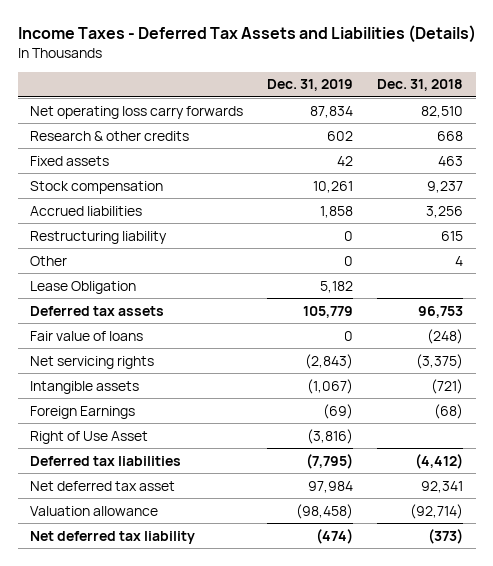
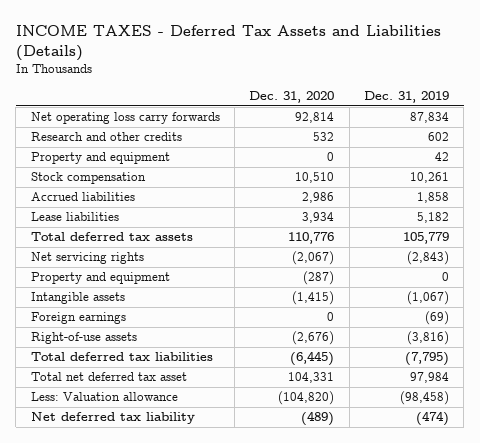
[17,25,476,44] Income Taxes - Deferred Tax Assets and Liabilities (Details) -> [15,24,441,61] INCOME TAXES - Deferred Tax Assets and Liabilities (Details)
[377,79,464,92] Dec. 31, 2018 -> none
none -> [249,91,335,104] Dec. 31, 2020
[29,130,189,141] Research & other credits -> [30,132,182,142] Research and other credits
[29,155,109,166] Fixed assets -> [30,152,170,165] Property and equipment
[29,230,167,244] Restructuring liability -> none
[29,255,67,266] Other -> none
[29,330,143,341] Fair value of loans -> none
[29,280,136,294] Lease Obligation -> [30,212,119,222] Lease liabilities
[29,305,164,316] Deferred tax assets -> [30,232,193,242] Total deferred tax assets
none -> [30,272,170,285] Property and equipment
[29,405,135,419] Foreign Earnings -> [30,312,126,325] Foreign earnings
[29,430,148,444] Right of Use Asset -> [30,332,137,345] Right-of-use assets
[29,455,181,466] Deferred tax liabilities -> [30,352,213,362] Total deferred tax liabilities
[29,480,175,491] Net deferred tax asset -> [30,372,187,382] Total net deferred tax asset
[29,505,158,516] Valuation allowance -> [30,392,178,402] Less: Valuation allowance

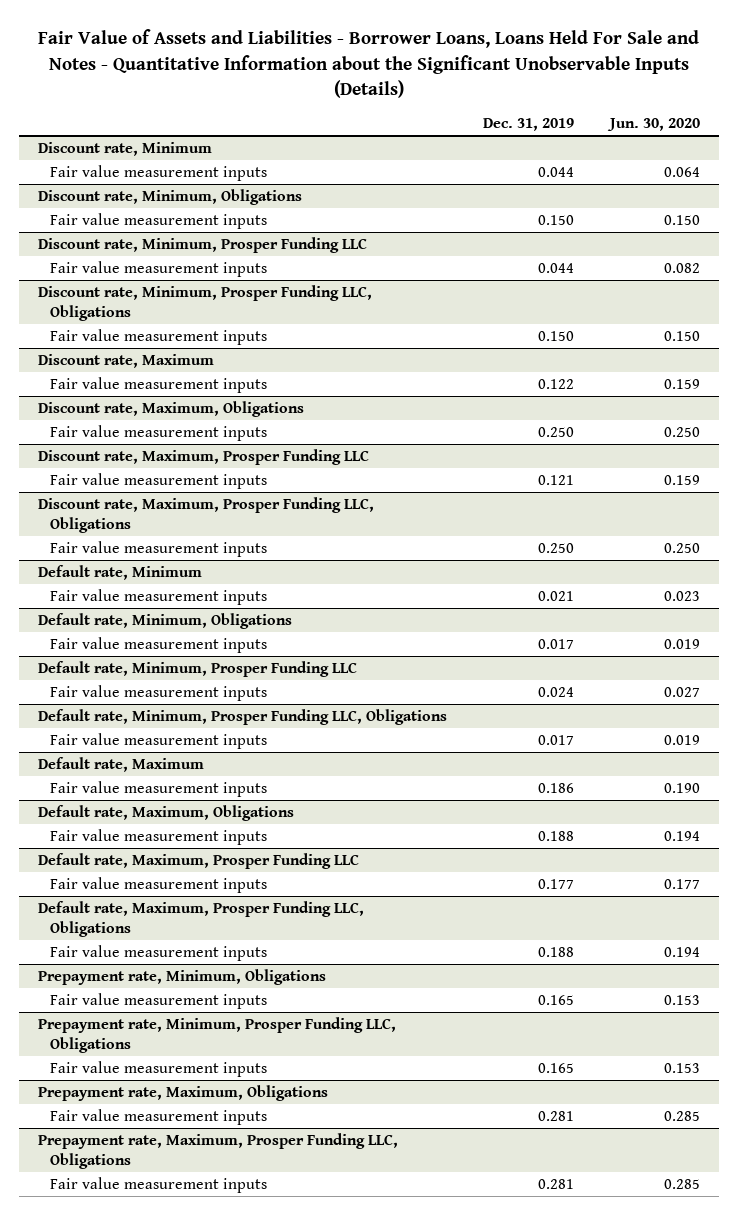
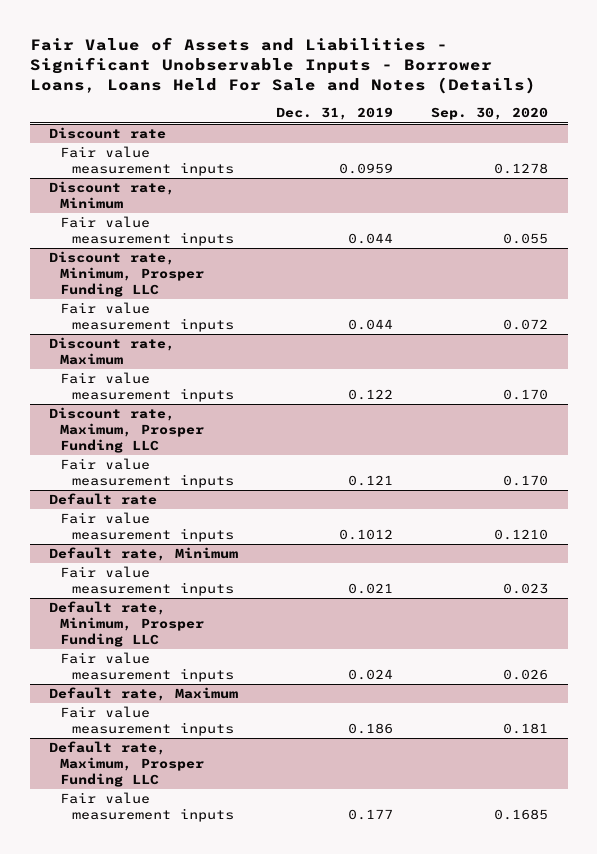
[38,29,700,98] Fair Value of Assets and Liabilities - Borrower Loans, Loans Held For Sale and Notes - Quantitative Information about the Significant Unobservable Inputs (Details) -> [29,36,536,95] Fair Value of Assets and Liabilities - Significant Unobservable Inputs - Borrower Loans, Loans Held For Sale and Notes (Details)
[607,117,701,131] Jun. 30, 2020 -> none
none -> [431,107,549,121] Sep. 30, 2020
none -> [48,127,166,140] Discount rate
none -> [60,146,234,176] Fair value measurement inputs
[37,189,302,206] Discount rate, Minimum, Obligations -> none
[50,213,268,230] Fair value measurement inputs -> none
[37,285,372,321] Discount rate, Minimum, Prosper Funding LLC, Obligations -> none
[50,329,268,346] Fair value measurement inputs -> none
[37,401,304,418] Discount rate, Maximum, Obligations -> none
[50,425,268,442] Fair value measurement inputs -> none
[37,497,374,533] Discount rate, Maximum, Prosper Funding LLC, Obligations -> none
none -> [48,493,157,506] Default rate
[538,543,575,554] 0.250 -> [339,528,394,540] 0.1012
[37,613,292,630] Default rate, Minimum, Obligations -> none
[50,637,268,654] Fair value measurement inputs -> none
[37,709,447,726] Default rate, Minimum, Prosper Funding LLC, Obligations -> none
[50,733,268,750] Fair value measurement inputs -> none
[37,805,294,822] Default rate, Maximum, Obligations -> none
[50,829,268,846] Fair value measurement inputs -> none
[37,901,364,937] Default rate, Maximum, Prosper Funding LLC, Obligations -> none
[50,945,268,962] Fair value measurement inputs -> none
[37,969,326,986] Prepayment rate, Minimum, Obligations -> none
[50,993,268,1010] Fair value measurement inputs -> none
[37,1017,396,1053] Prepayment rate, Minimum, Prosper Funding LLC, Obligations -> none
[50,1061,268,1078] Fair value measurement inputs -> none
[37,1085,328,1102] Prepayment rate, Maximum, Obligations -> none
[50,1109,268,1126] Fair value measurement inputs -> none
[37,1133,398,1169] Prepayment rate, Maximum, Prosper Funding LLC, Obligations -> none
[50,1177,268,1194] Fair value measurement inputs -> none

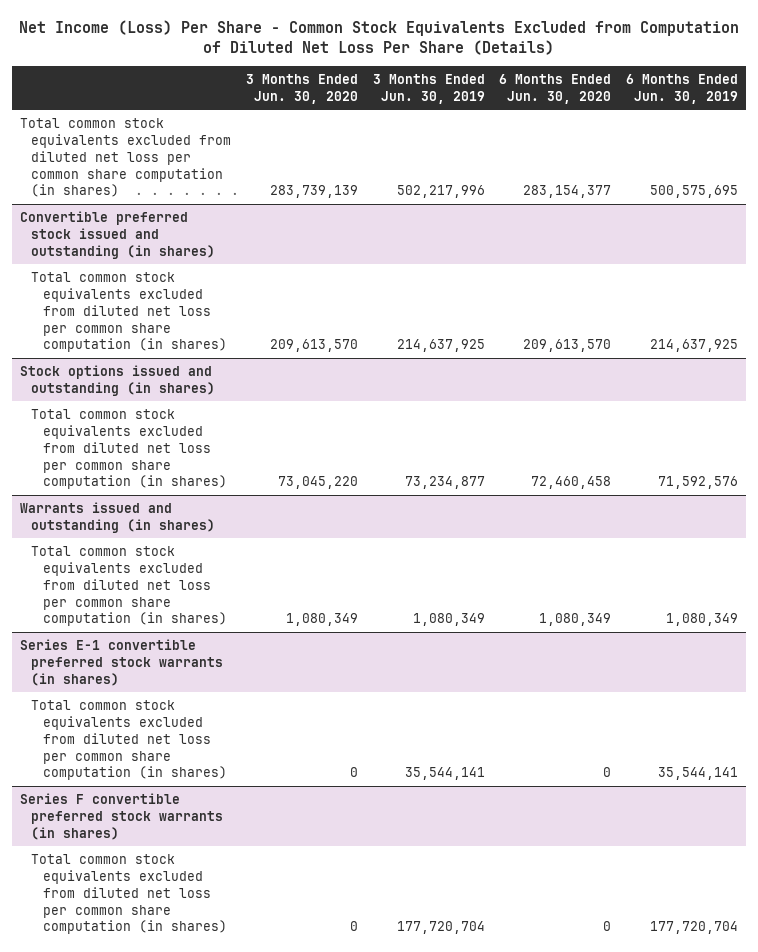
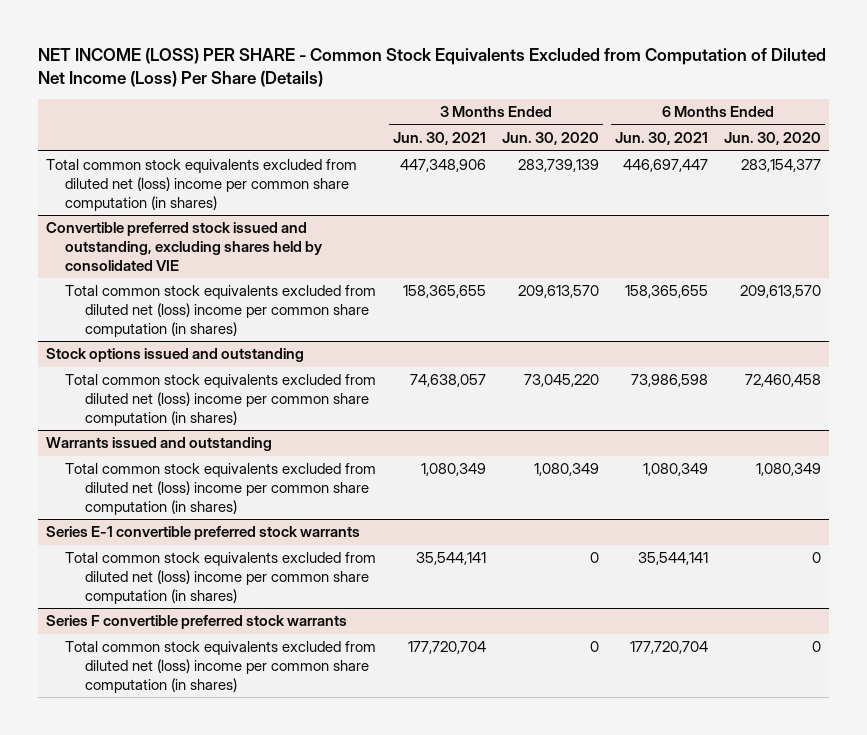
[18,19,739,55] Net Income (Loss) Per Share - Common Stock Equivalents Excluded from Computation of Diluted Net Loss Per Share (Details) -> [37,47,826,87] NET INCOME (LOSS) PER SHARE - Common Stock Equivalents Excluded from Computation of Diluted Net Income (Loss) Per Share (Details)
[372,73,485,104] 3 Months Ended Jun. 30, 2019 -> none
[626,73,739,104] 6 Months Ended Jun. 30, 2019 -> none
none -> [392,132,486,146] Jun. 30, 2021
none -> [614,132,708,146] Jun. 30, 2021
[19,118,232,198] Total common stock equivalents excluded from diluted net loss per common share computation (in shares) -> [45,159,357,211] Total common stock equivalents excluded from diluted net (loss) income per common share computation (in shares)
[19,211,216,259] Convertible preferred stock issued and outstanding (in shares) -> [45,222,323,271] Convertible preferred stock issued and outstanding, excluding shares held by consolidated VIE
[31,272,228,353] Total common stock equivalents excluded from diluted net loss per common share computation (in shares) -> [65,285,377,337] Total common stock equivalents excluded from diluted net (loss) income per common share computation (in shares)
[19,365,216,396] Stock options issued and outstanding (in shares) -> [45,348,304,363] Stock options issued and outstanding
[31,409,228,490] Total common stock equivalents excluded from diluted net loss per common share computation (in shares) -> [65,374,377,426] Total common stock equivalents excluded from diluted net (loss) income per common share computation (in shares)
[19,502,216,533] Warrants issued and outstanding (in shares) -> [45,437,272,452] Warrants issued and outstanding
[31,546,228,627] Total common stock equivalents excluded from diluted net loss per common share computation (in shares) -> [65,463,377,515] Total common stock equivalents excluded from diluted net (loss) income per common share computation (in shares)
[19,639,224,686] Series E-1 convertible preferred stock warrants (in shares) -> [45,526,360,541] Series E-1 convertible preferred stock warrants
[31,700,228,781] Total common stock equivalents excluded from diluted net loss per common share computation (in shares) -> [65,552,377,604] Total common stock equivalents excluded from diluted net (loss) income per common share computation (in shares)
[19,793,224,840] Series F convertible preferred stock warrants (in shares) -> [45,615,347,630] Series F convertible preferred stock warrants
[31,854,228,935] Total common stock equivalents excluded from diluted net loss per common share computation (in shares) -> [65,641,377,693] Total common stock equivalents excluded from diluted net (loss) income per common share computation (in shares)

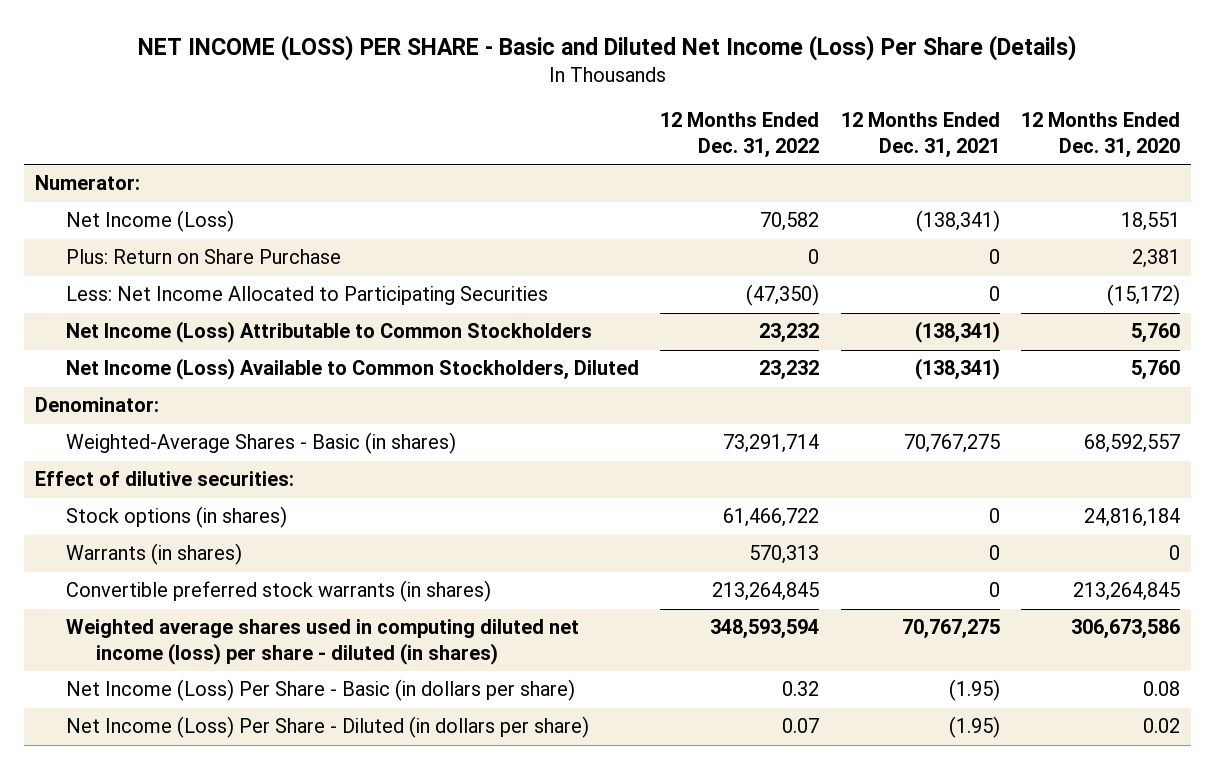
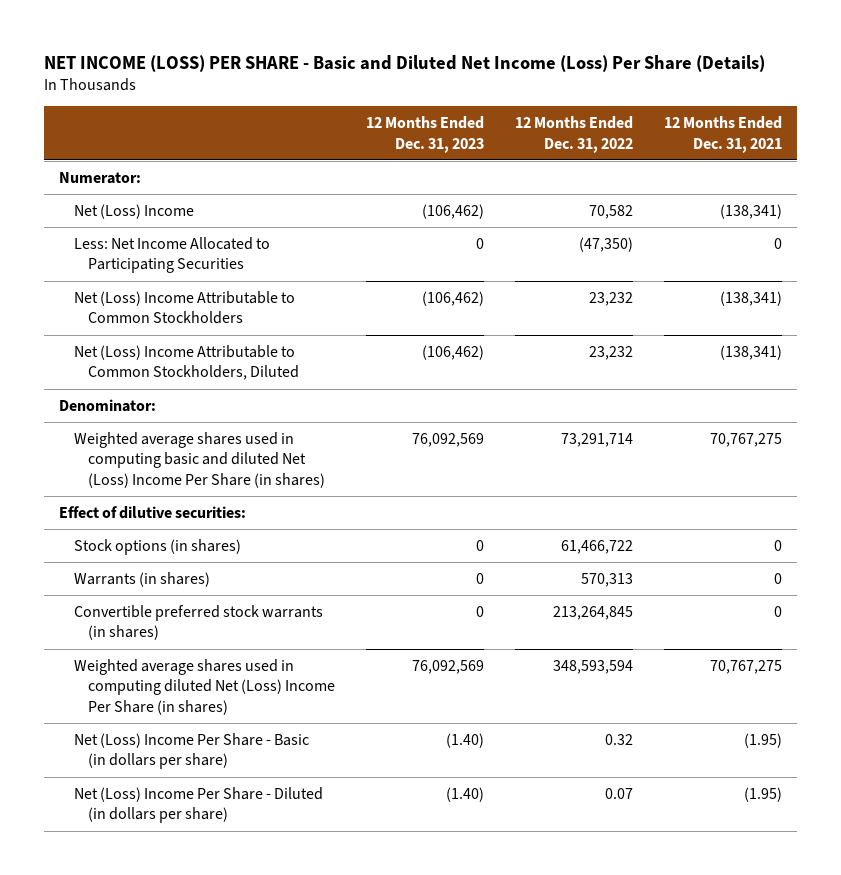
[1021,112,1181,158] 12 Months Ended Dec. 31, 2020 -> none
none -> [365,115,484,153] 12 Months Ended Dec. 31, 2023
[65,249,341,265] Plus: Return on Share Purchase -> none
[65,210,234,233] Net Income (Loss) -> [73,203,194,219] Net (Loss) Income
[65,321,592,344] Net Income (Loss) Attributable to Common Stockholders -> [73,290,295,325] Net (Loss) Income Attributable to Common Stockholders
[65,358,639,381] Net Income (Loss) Available to Common Stockholders, Diluted -> [73,344,300,381] Net (Loss) Income Attributable to Common Stockholders, Diluted
[65,432,456,455] Weighted-Average Shares - Basic (in shares) -> [73,431,326,489] Weighted average shares used in computing basic and diluted Net (Loss) Income Per Share (in shares)
[65,619,579,666] Weighted average shares used in computing diluted net income (loss) per share - diluted (in shares) -> [73,658,336,716] Weighted average shares used in computing diluted Net (Loss) Income Per Share (in shares)
[65,679,575,702] Net Income (Loss) Per Share - Basic (in dollars per share) -> [73,732,309,770] Net (Loss) Income Per Share - Basic (in dollars per share)
[65,716,589,739] Net Income (Loss) Per Share - Diluted (in dollars per share) -> [73,786,323,824] Net (Loss) Income Per Share - Diluted (in dollars per share)

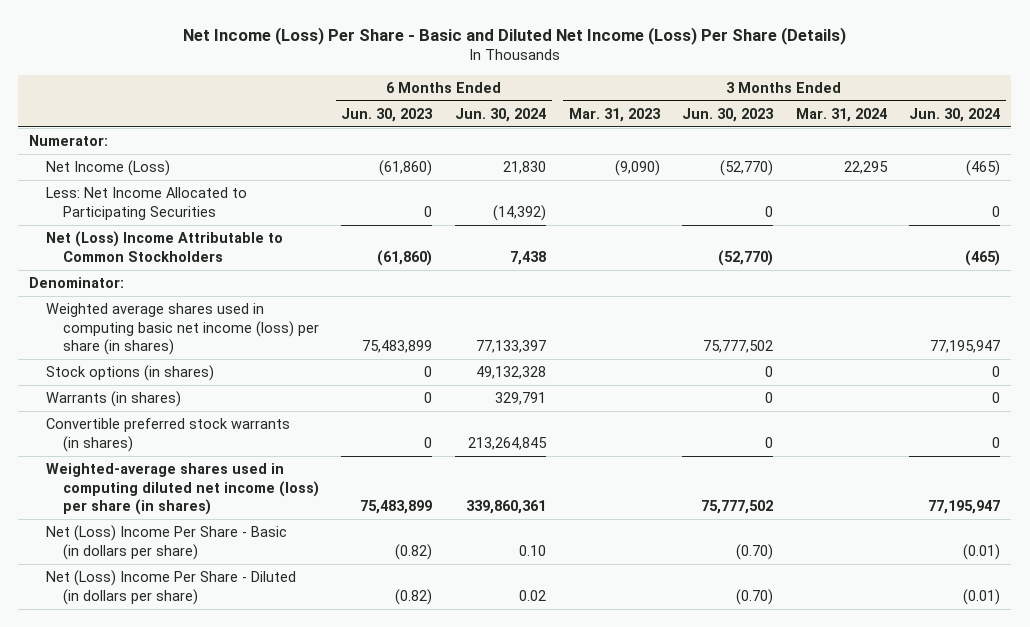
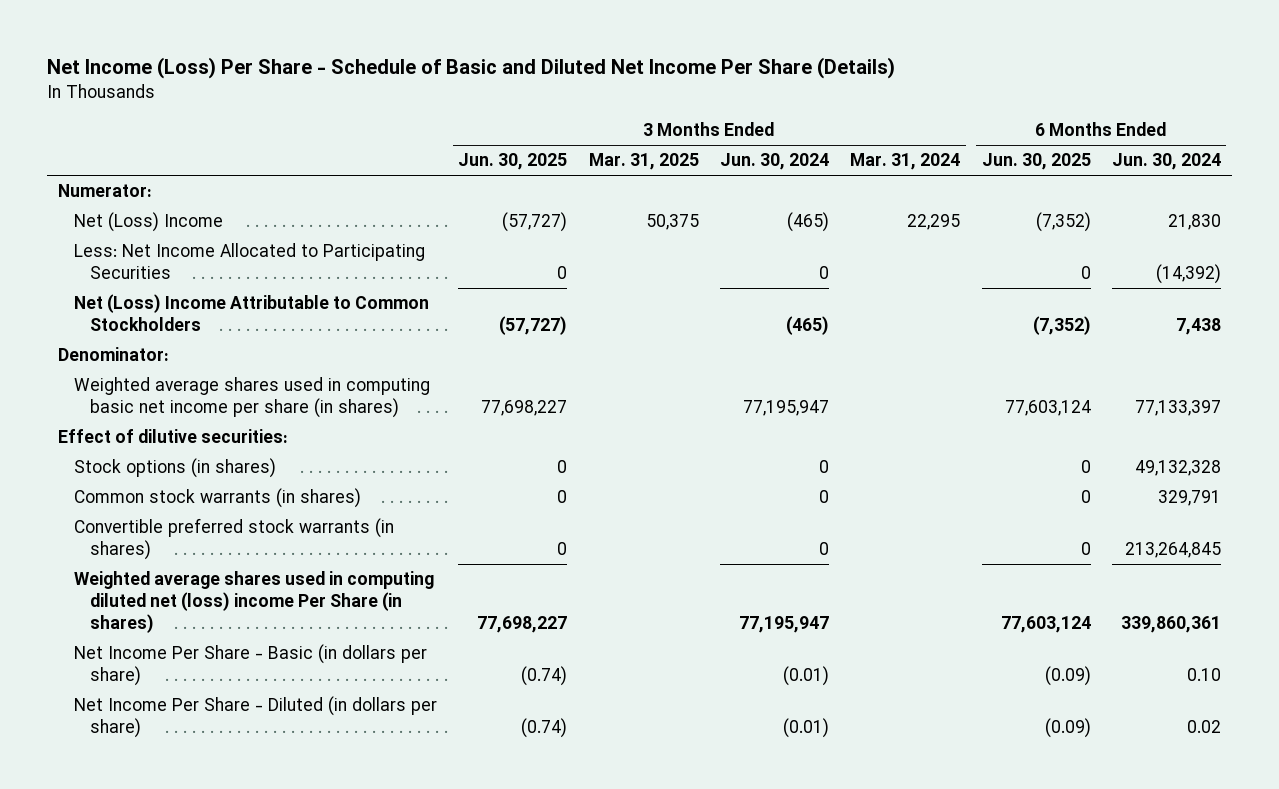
[182,26,846,45] Net Income (Loss) Per Share - Basic and Diluted Net Income (Loss) Per Share (Details) -> [47,57,896,80] Net Income (Loss) Per Share - Schedule of Basic and Diluted Net Income Per Share (Details)
[341,107,434,122] Jun. 30, 2023 -> none
[568,107,661,122] Mar. 31, 2023 -> none
[682,107,775,122] Jun. 30, 2023 -> none
none -> [458,153,568,171] Jun. 30, 2025
none -> [588,153,699,171] Mar. 31, 2025
none -> [981,153,1091,171] Jun. 30, 2025
[46,160,171,177] Net Income (Loss) -> [74,212,224,233] Net (Loss) Income
[46,303,319,356] Weighted average shares used in computing basic net income (loss) per share (in shares) -> [74,377,431,419] Weighted average shares used in computing basic net income per share (in shares)
none -> [57,429,288,444] Effect of dilutive securities:
[46,391,182,408] Warrants (in shares) -> [74,488,362,509] Common stock warrants (in shares)
[46,463,319,516] Weighted-average shares used in computing diluted net income (loss) per share (in shares) -> [74,571,435,634] Weighted average shares used in computing diluted net (loss) income Per Share (in shares)
[46,525,288,560] Net (Loss) Income Per Share - Basic (in dollars per share) -> [74,644,428,687] Net Income Per Share - Basic (in dollars per share)
[46,570,297,605] Net (Loss) Income Per Share - Diluted (in dollars per share) -> [74,696,438,739] Net Income Per Share - Diluted (in dollars per share)

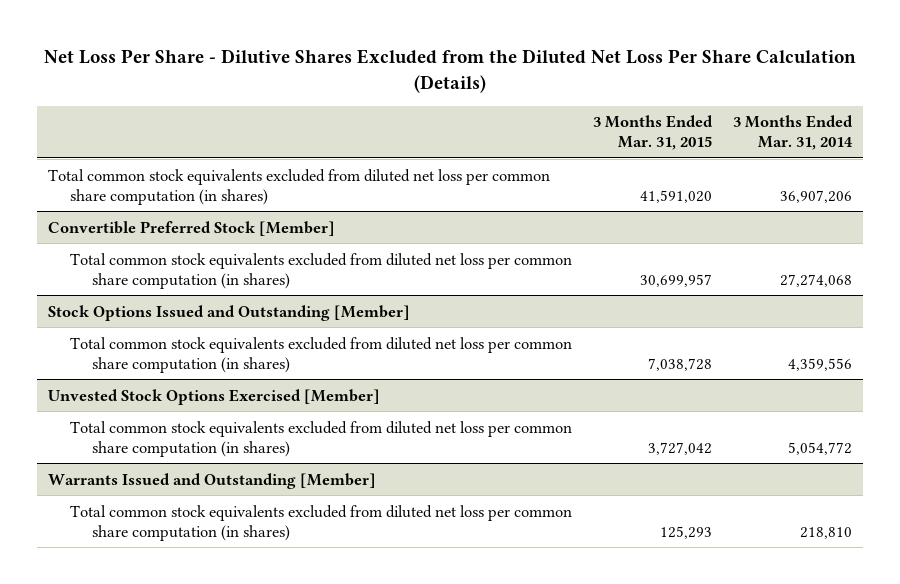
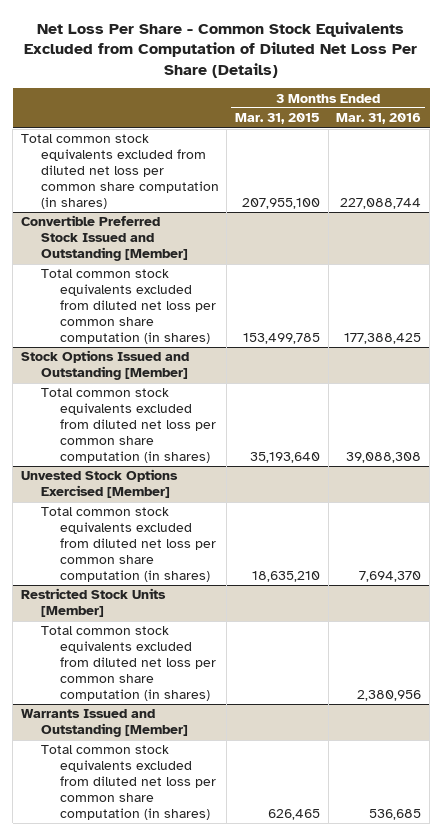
[44,48,857,93] Net Loss Per Share - Dilutive Shares Excluded from the Diluted Net Loss Per Share Calculation (Details) -> [24,21,418,78] Net Loss Per Share - Common Stock Equivalents Excluded from Computation of Diluted Net Loss Per Share (Details)
[733,115,854,151] 3 Months Ended Mar. 31, 2014 -> none
none -> [336,113,422,125] Mar. 31, 2016
[640,189,713,203] 41,591,020 -> [242,197,321,209] 207,955,100
[47,220,335,236] Convertible Preferred Stock [Member] -> [21,215,188,262] Convertible Preferred Stock Issued and Outstanding [Member]
[640,273,713,287] 30,699,957 -> [243,332,321,344] 153,499,785
[648,357,713,371] 7,038,728 -> [250,451,321,463] 35,193,640
[648,441,713,455] 3,727,042 -> [252,570,321,582] 18,635,210
none -> [21,588,167,618] Restricted Stock Units [Member]
none -> [40,626,217,701] Total common stock equivalents excluded from diluted net loss per common share computation (in shares)
[660,525,713,539] 125,293 -> [268,808,321,820] 626,465

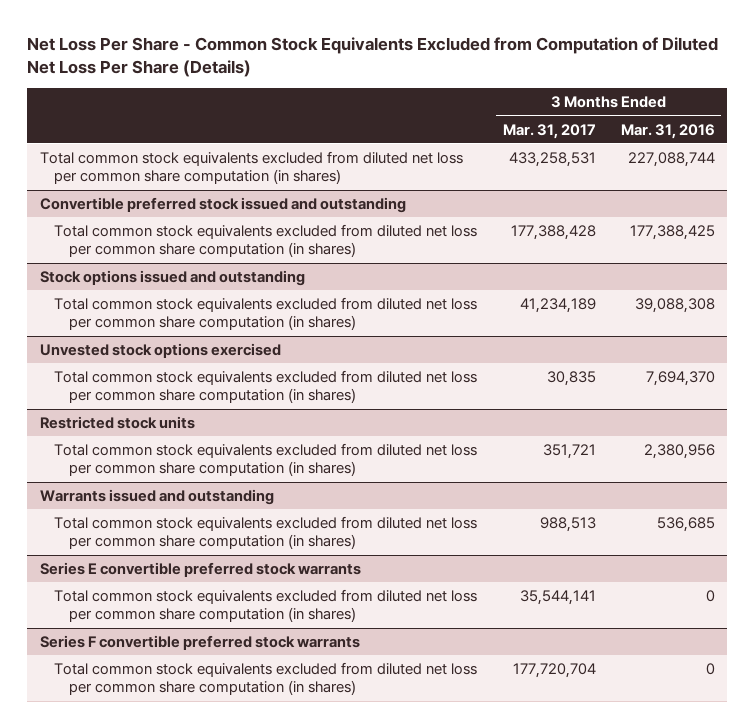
[235,113,321,125] Mar. 31, 2015 -> none
none -> [502,123,596,139] Mar. 31, 2017
[21,215,188,262] Convertible Preferred Stock Issued and Outstanding [Member] -> [39,196,406,213] Convertible preferred stock issued and outstanding
[21,350,190,381] Stock Options Issued and Outstanding [Member] -> [39,269,305,286] Stock options issued and outstanding
[21,469,179,499] Unvested Stock Options Exercised [Member] -> [39,342,281,358] Unvested stock options exercised
[21,588,167,618] Restricted Stock Units [Member] -> [39,415,195,429] Restricted stock units
[21,709,188,738] Warrants Issued and Outstanding [Member] -> [39,488,274,505] Warrants issued and outstanding
none -> [39,561,361,577] Series E convertible preferred stock warrants
none -> [54,588,478,623] Total common stock equivalents excluded from diluted net loss per common share computation (in shares)
none -> [39,634,360,650] Series F convertible preferred stock warrants
none -> [54,661,478,696] Total common stock equivalents excluded from diluted net loss per common share computation (in shares)

